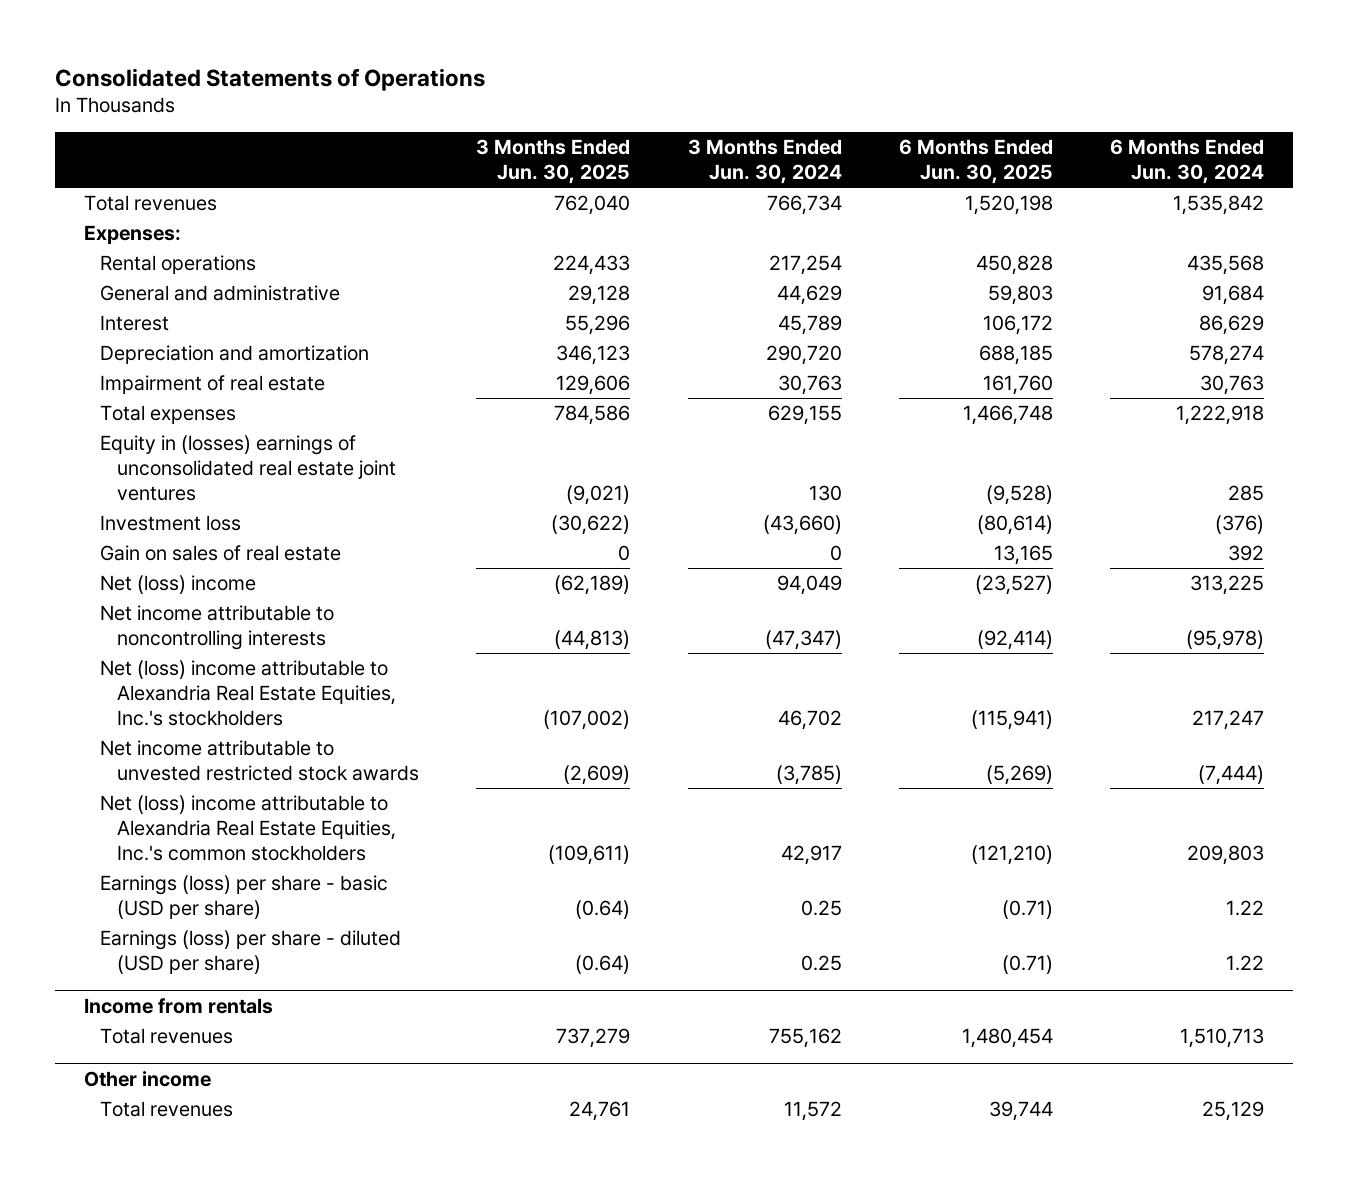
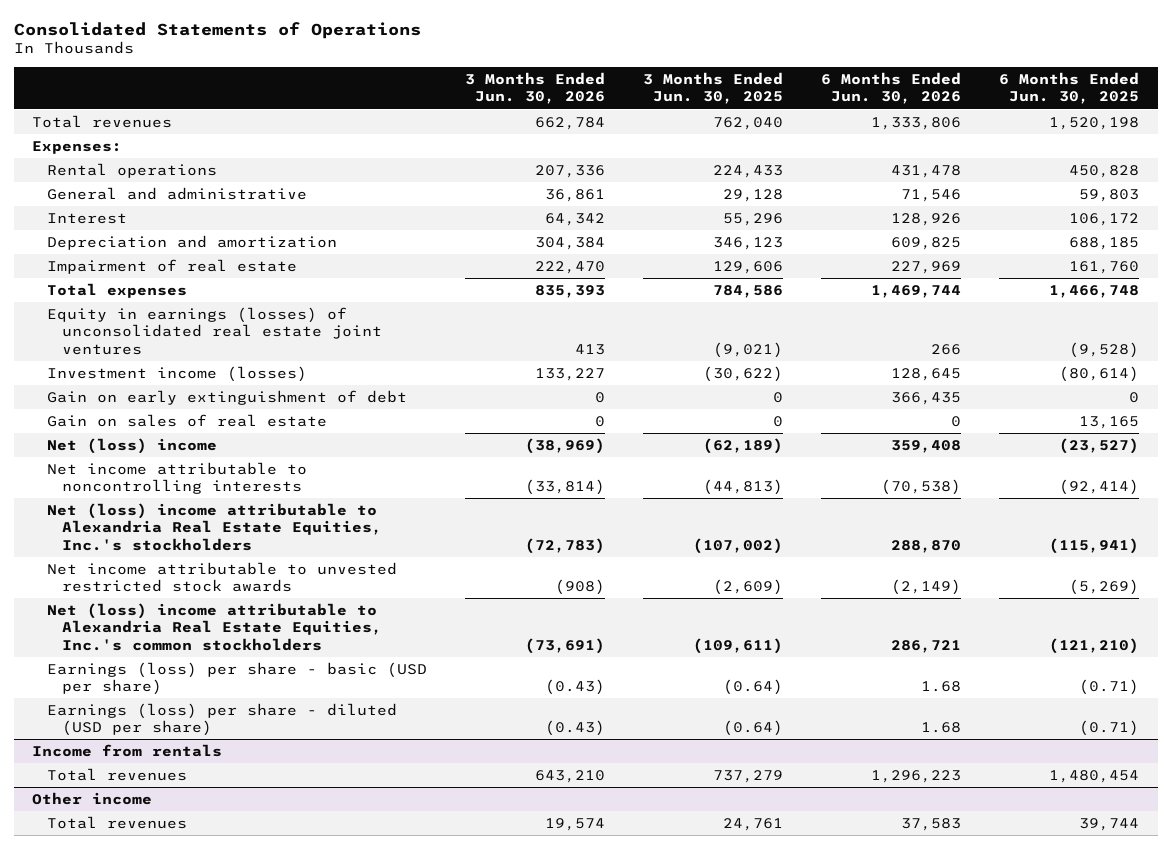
[687,139,842,185] 3 Months Ended Jun. 30, 2024 -> none
[1110,139,1265,185] 6 Months Ended Jun. 30, 2024 -> none
none -> [465,71,606,105] 3 Months Ended Jun. 30, 2026
none -> [820,71,961,105] 6 Months Ended Jun. 30, 2026
[100,435,396,501] Equity in (losses) earnings of unconsolidated real estate joint ventures -> [47,306,383,355] Equity in earnings (losses) of unconsolidated real estate joint ventures
[100,515,242,532] Investment loss -> [47,365,308,382] Investment income (losses)
none -> [47,389,408,405] Gain on early extinguishment of debt

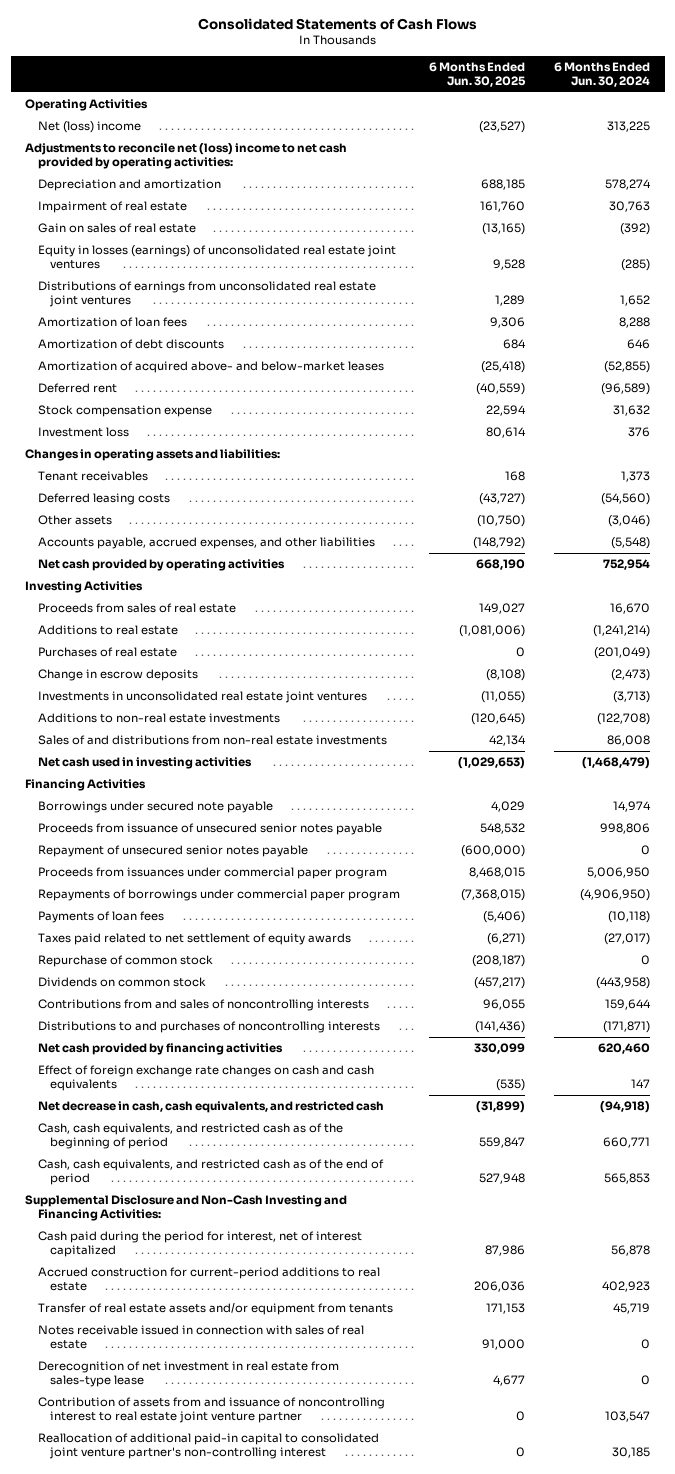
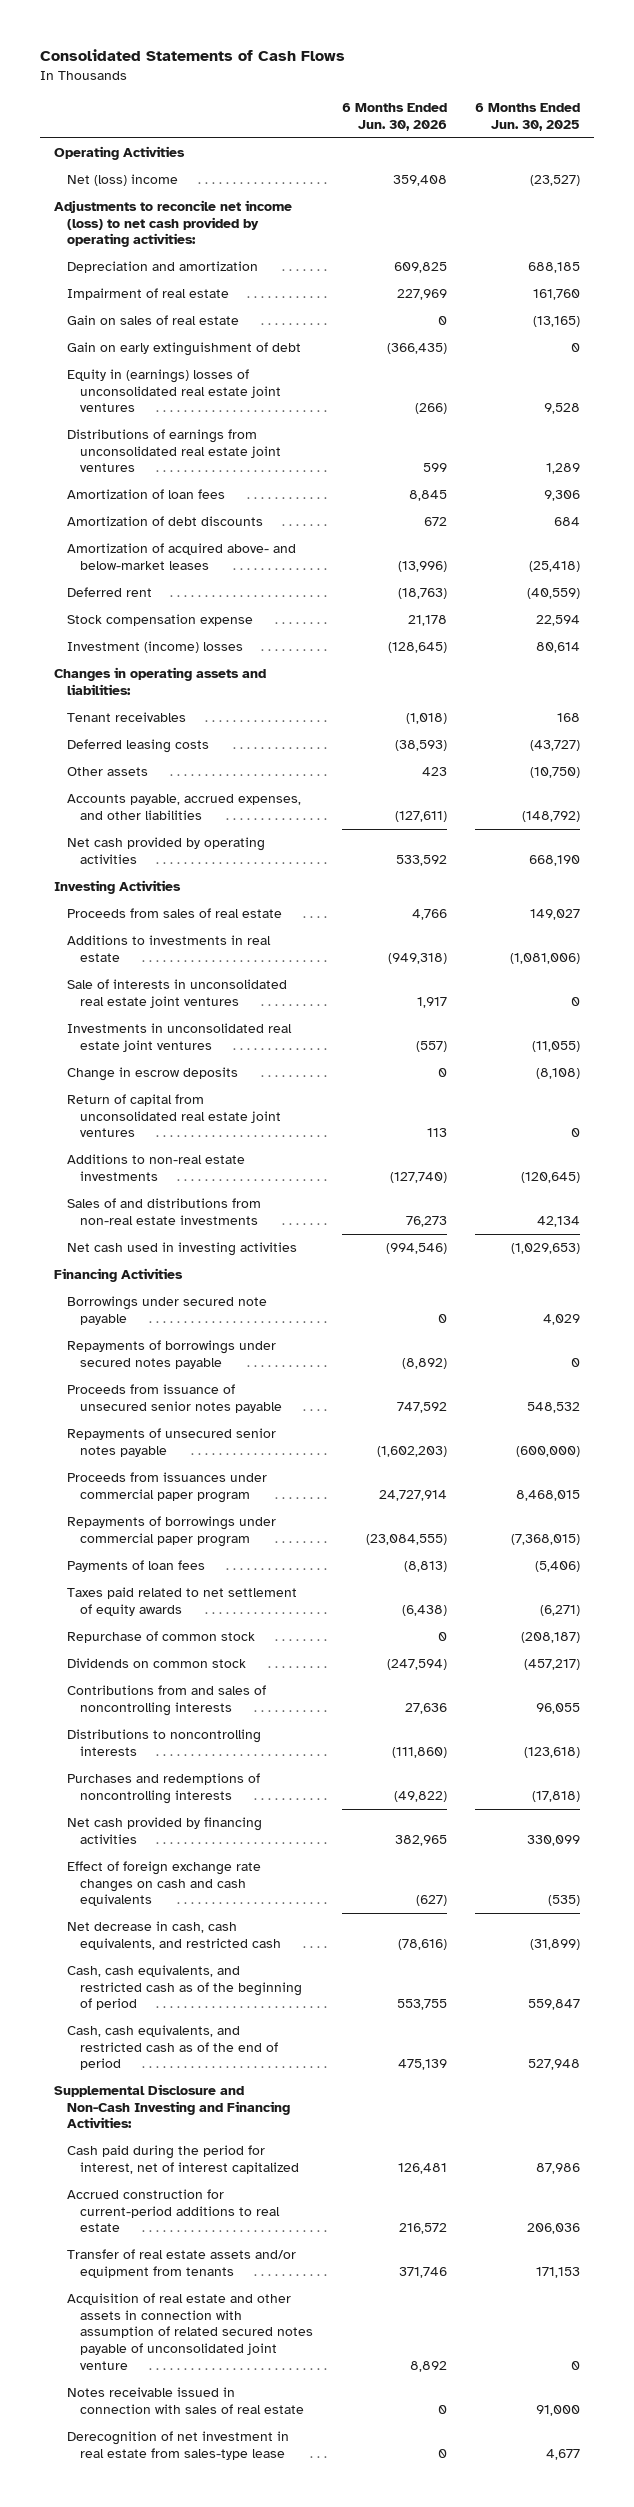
[553,62,650,87] 6 Months Ended Jun. 30, 2024 -> none
none -> [341,103,447,131] 6 Months Ended Jun. 30, 2026
[25,143,348,169] Adjustments to reconcile net (loss) income to net cash provided by operating activities: -> [53,200,292,248] Adjustments to reconcile net income (loss) to net cash provided by operating activities:
none -> [66,342,301,357] Gain on early extinguishment of debt
[37,245,396,269] Equity in losses (earnings) of unconsolidated real estate joint ventures -> [66,369,282,413] Equity in (earnings) losses of unconsolidated real estate joint ventures
[37,427,129,438] Investment loss -> [66,641,243,654] Investment (income) losses
[37,647,177,658] Purchases of real estate -> none
[37,625,178,636] Additions to real estate -> [66,935,271,962] Additions to investments in real estate
none -> [66,979,287,1008] Sale of interests in unconsolidated real estate joint ventures
[37,669,198,682] Change in escrow deposits -> [66,1067,238,1082] Change in escrow deposits
none -> [66,1094,282,1138] Return of capital from unconsolidated real estate joint ventures
none -> [66,1340,276,1369] Repayments of borrowings under secured notes payable
[37,845,308,858] Repayment of unsecured senior notes payable -> [66,1428,276,1457] Repayments of unsecured senior notes payable
[37,1021,380,1034] Distributions to and purchases of noncontrolling interests -> [66,1729,261,1756] Distributions to noncontrolling interests
[474,1021,525,1034] (141,436) -> [523,1746,580,1758] (123,618)
none -> [66,1773,260,1804] Purchases and redemptions of noncontrolling interests
none -> [66,2293,314,2370] Acquisition of real estate and other assets in connection with assumption of related secured notes payable of unconsolidated joint venture
[37,1397,385,1423] Contribution of assets from and issuance of noncontrolling interest to real estate joint venture partner -> none
[37,1433,379,1459] Reallocation of additional paid-in capital to consolidated joint venture partner's non-controlling interest -> none

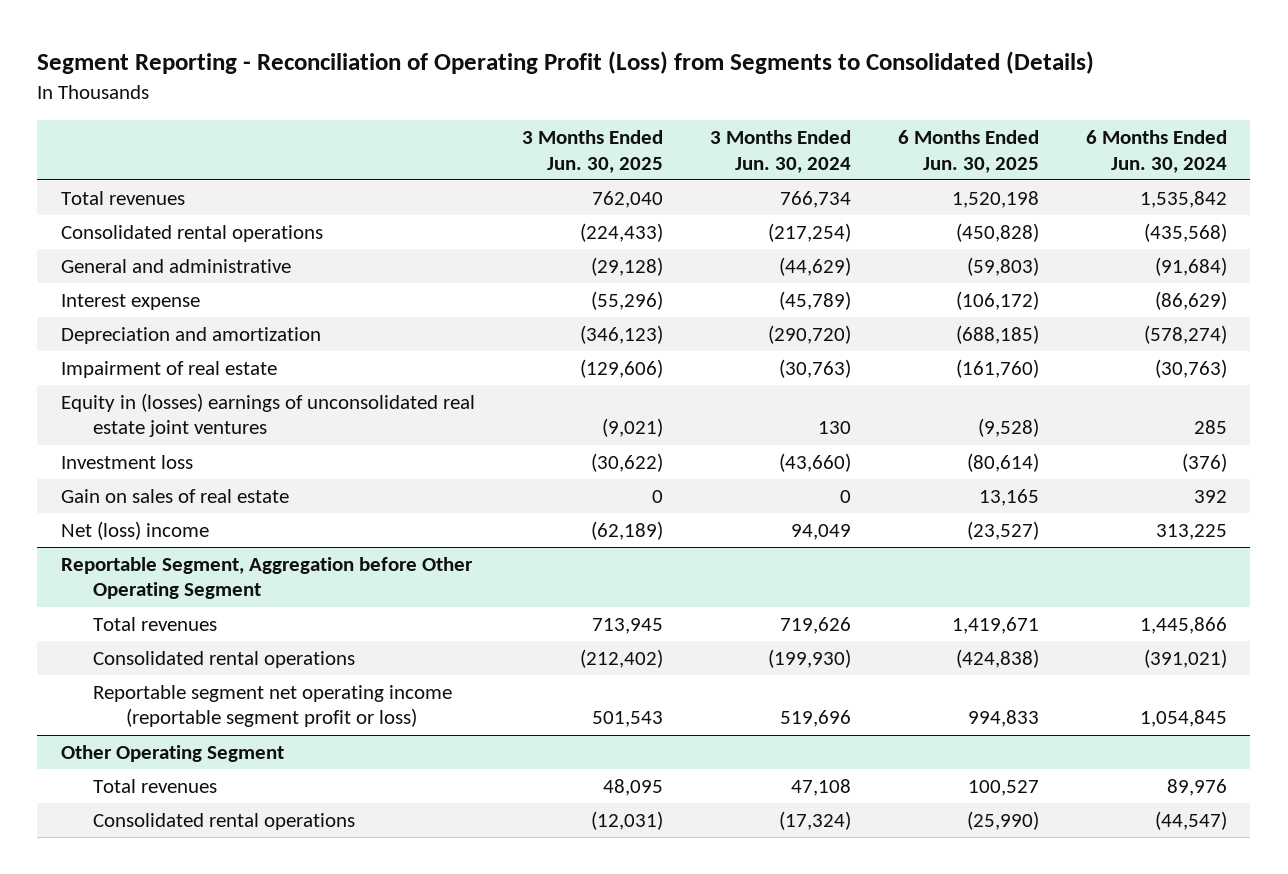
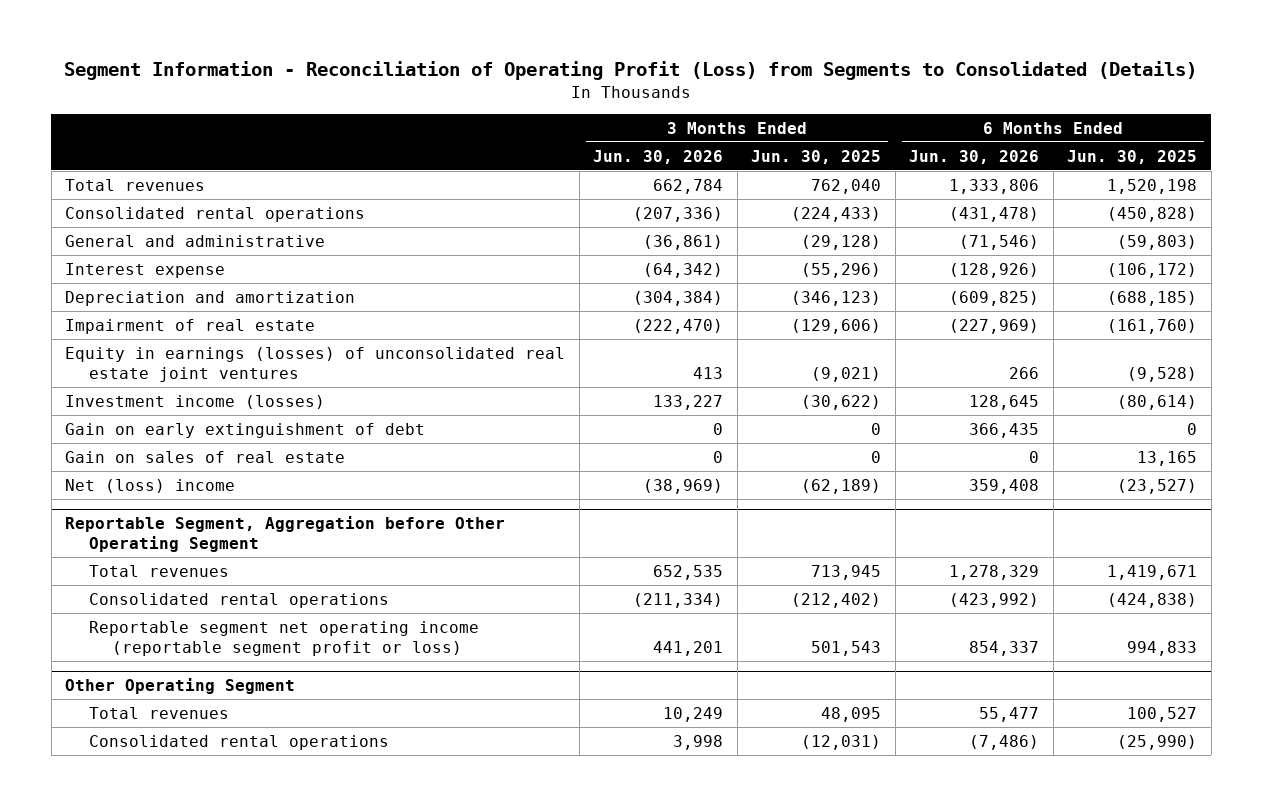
[37,51,1095,75] Segment Reporting - Reconciliation of Operating Profit (Loss) from Segments to Consolidated (Details) -> [64,61,1198,81] Segment Information - Reconciliation of Operating Profit (Loss) from Segments to Consolidated (Details)
[709,130,851,173] 3 Months Ended Jun. 30, 2024 -> none
[1085,130,1227,173] 6 Months Ended Jun. 30, 2024 -> none
none -> [593,149,724,164] Jun. 30, 2026
none -> [909,149,1040,164] Jun. 30, 2026
[60,393,475,438] Equity in (losses) earnings of unconsolidated real estate joint ventures -> [65,346,566,382] Equity in earnings (losses) of unconsolidated real estate joint ventures
[60,455,193,470] Investment loss -> [65,394,326,409] Investment income (losses)
none -> [65,422,426,438] Gain on early extinguishment of debt

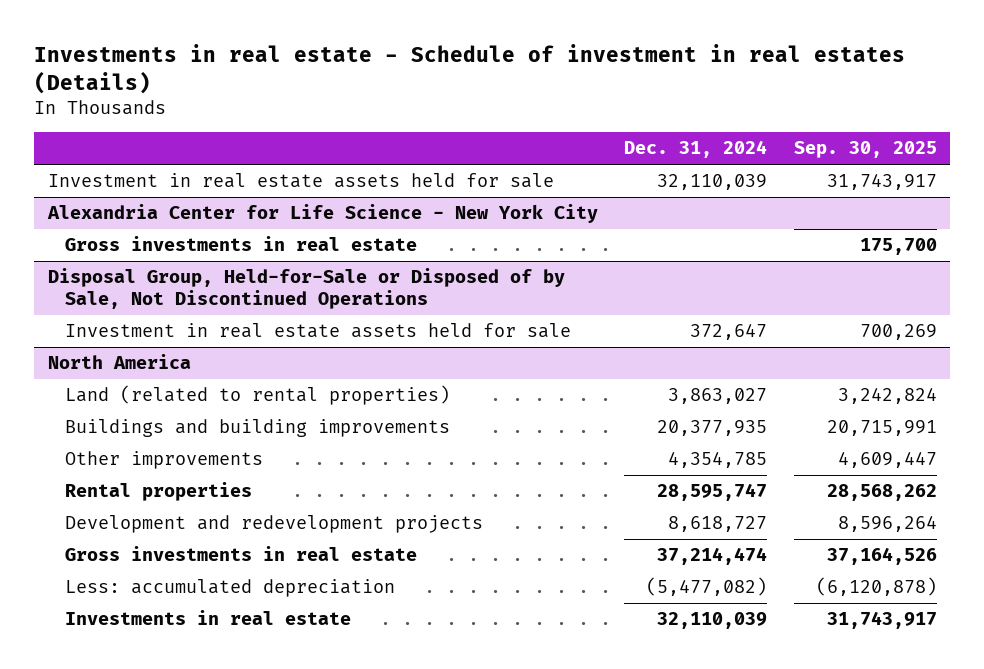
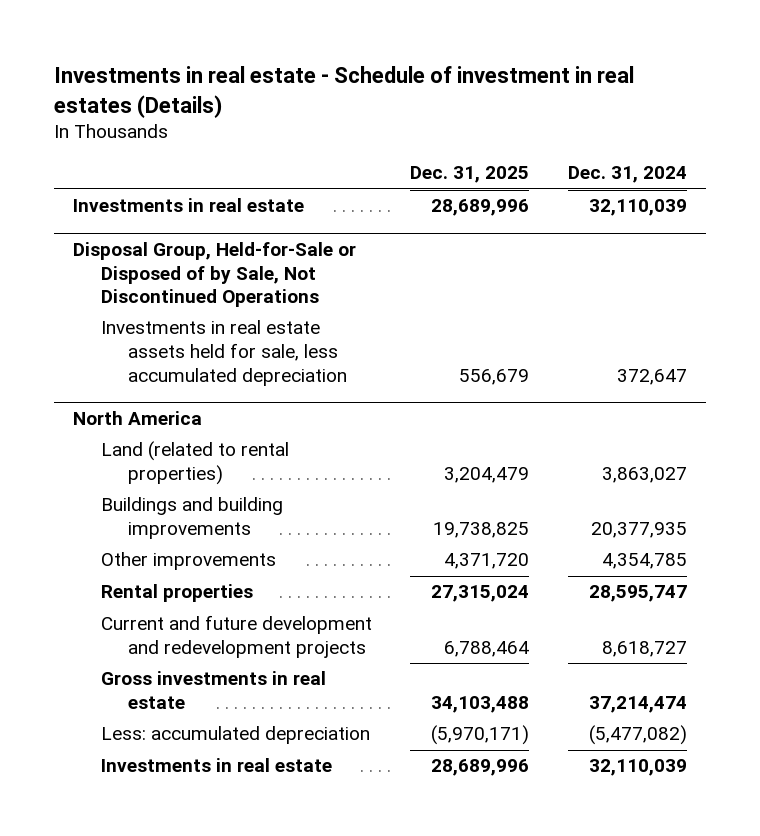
[793,141,937,159] Sep. 30, 2025 -> none
none -> [410,166,530,184] Dec. 31, 2025
[46,204,598,224] Alexandria Center for Life Science - New York City -> none
[65,236,418,252] Gross investments in real estate -> none
[47,173,554,189] Investment in real estate assets held for sale -> [72,198,304,213] Investments in real estate
[65,323,572,339] Investment in real estate assets held for sale -> [100,320,348,386] Investments in real estate assets held for sale, less accumulated depreciation
[65,515,484,534] Development and redevelopment projects -> [100,615,372,659] Current and future development and redevelopment projects

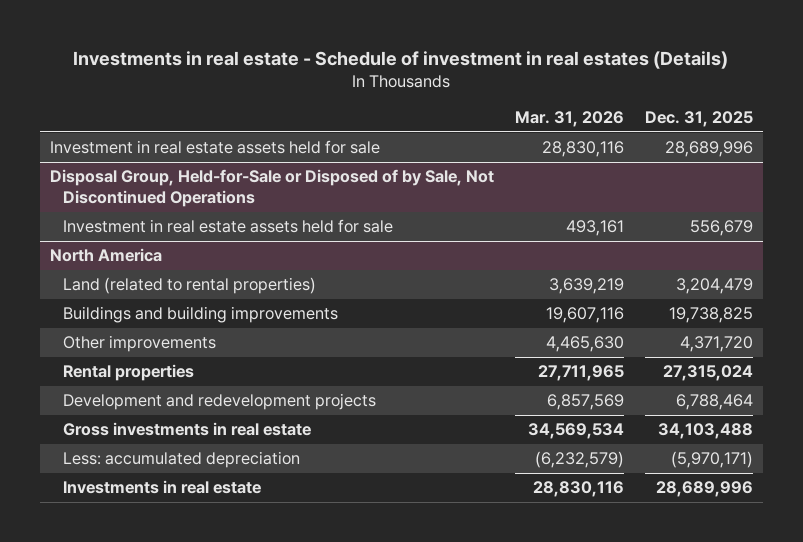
[567,166,687,184] Dec. 31, 2024 -> none
none -> [514,111,624,128] Mar. 31, 2026
[72,198,304,213] Investments in real estate -> [50,140,381,155] Investment in real estate assets held for sale
[100,320,348,386] Investments in real estate assets held for sale, less accumulated depreciation -> [62,219,393,234] Investment in real estate assets held for sale
[100,615,372,659] Current and future development and redevelopment projects -> [62,393,376,411] Development and redevelopment projects

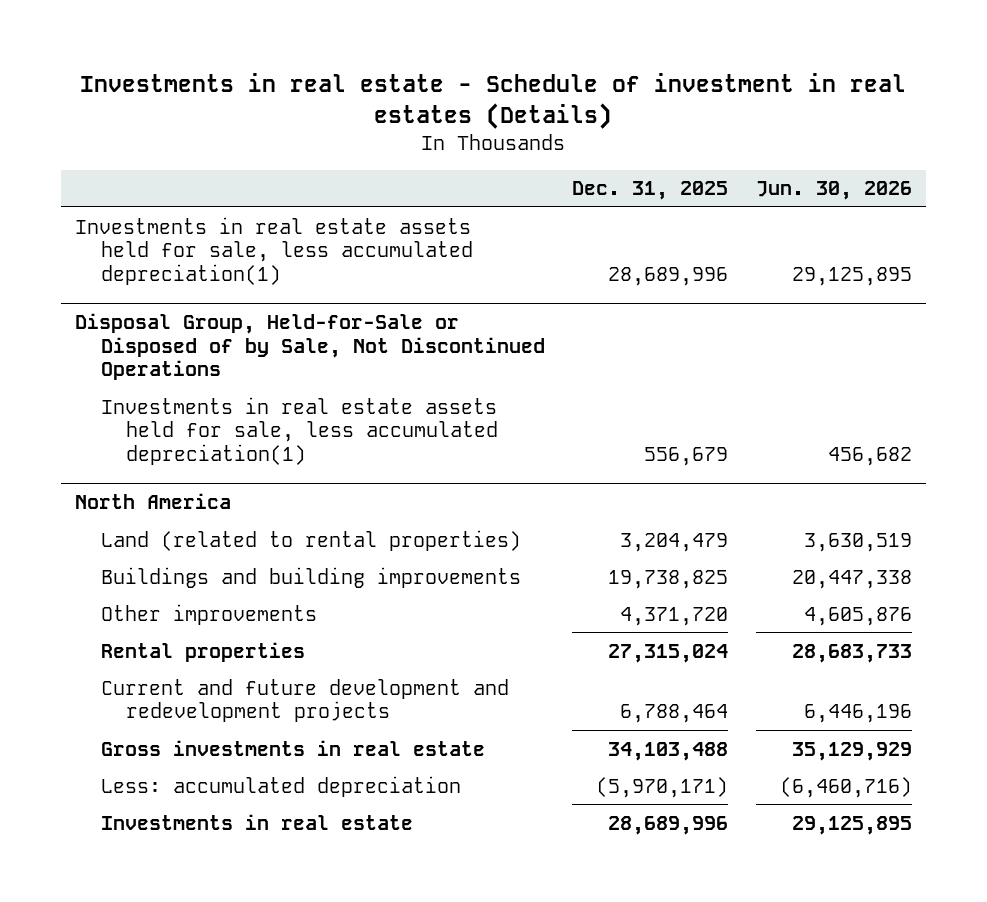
[514,111,624,128] Mar. 31, 2026 -> none
none -> [755,181,912,201] Jun. 30, 2026
[50,140,381,155] Investment in real estate assets held for sale -> [74,216,473,285] Investments in real estate assets held for sale, less accumulated depreciation(1)
[62,219,393,234] Investment in real estate assets held for sale -> [100,396,499,465] Investments in real estate assets held for sale, less accumulated depreciation(1)
[62,393,376,411] Development and redevelopment projects -> [100,678,509,723] Current and future development and redevelopment projects

